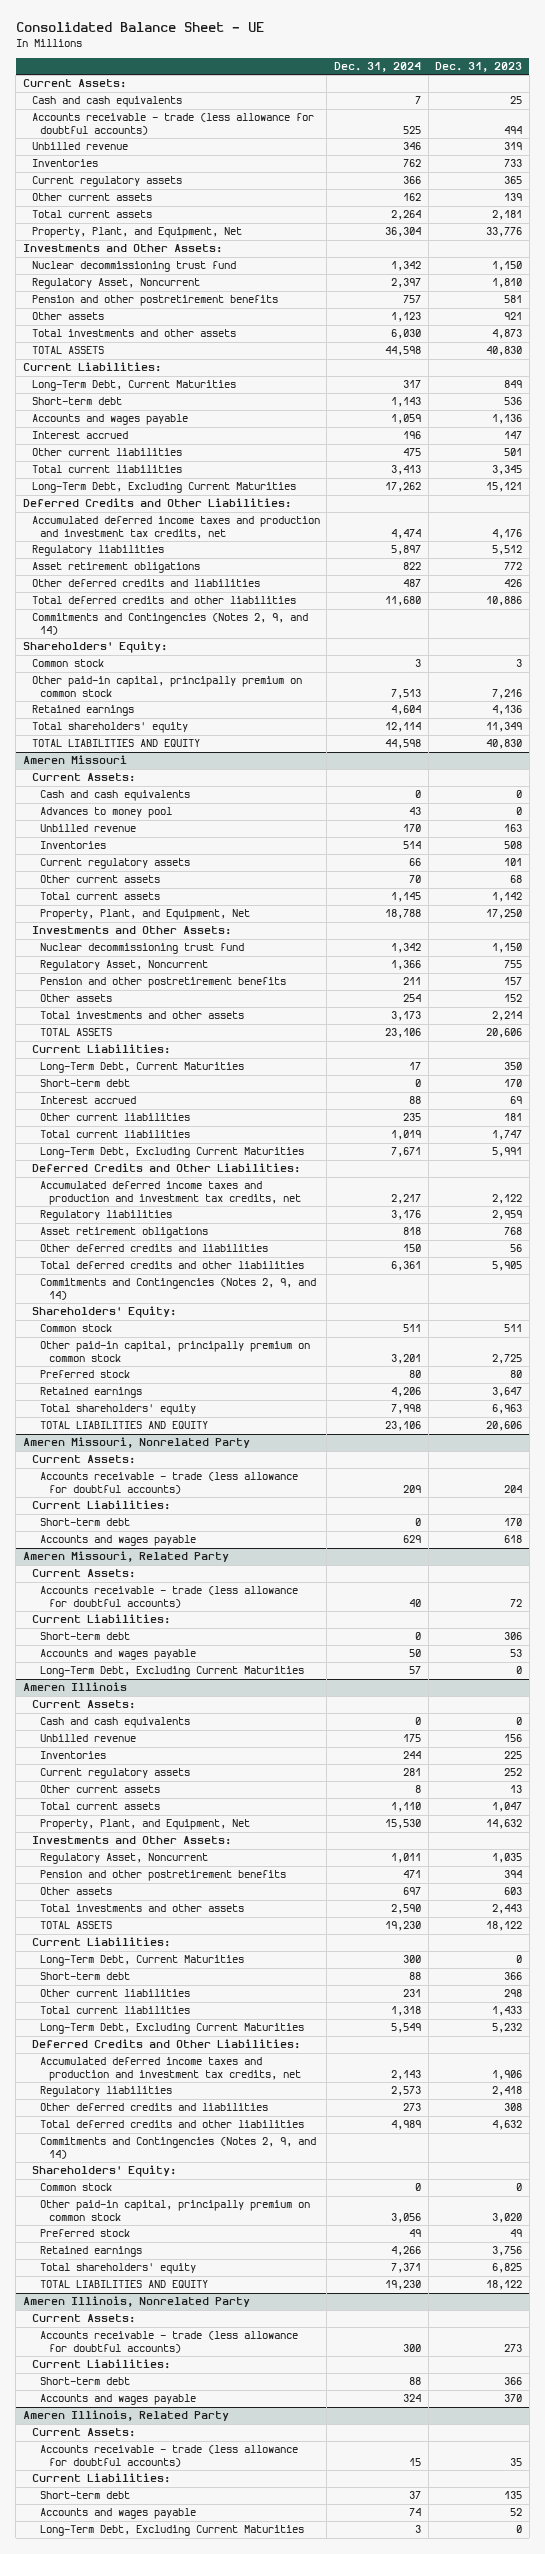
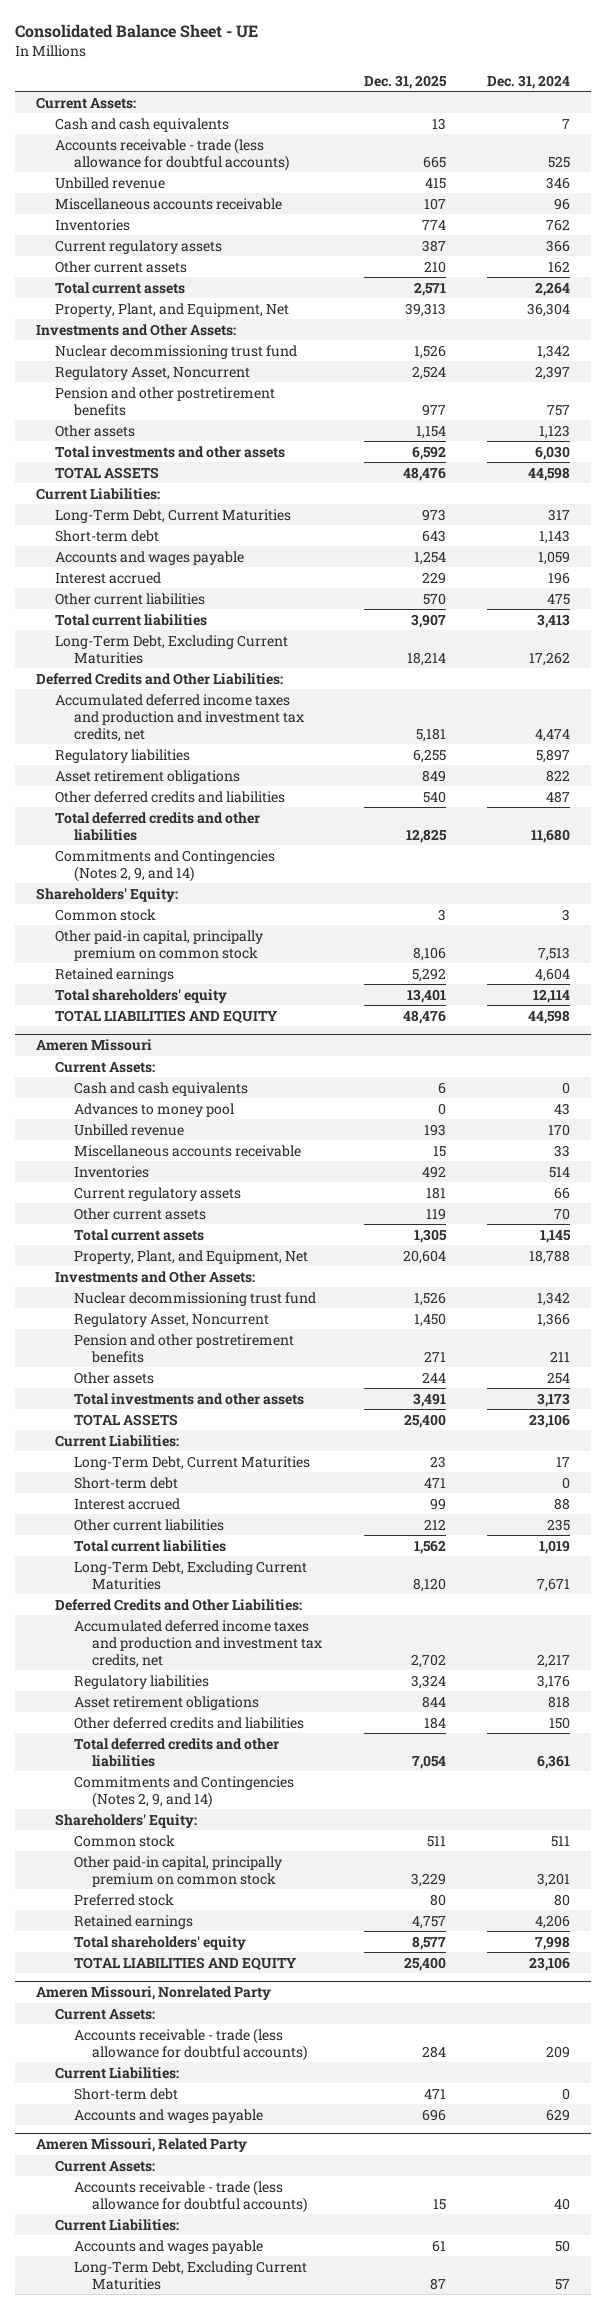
[435,61,523,72] Dec. 31, 2023 -> none
none -> [363,74,447,89] Dec. 31, 2025
none -> [54,197,282,210] Miscellaneous accounts receivable
none -> [73,1144,301,1157] Miscellaneous accounts receivable
[40,1632,131,1641] Short-term debt -> none
[22,1682,127,1692] Ameren Illinois -> none
[31,1700,135,1710] Current Assets: -> none
[40,1717,191,1729] Cash and cash equivalents -> none
[40,1734,137,1743] Unbilled revenue -> none
[40,1751,107,1760] Inventories -> none
[40,1768,191,1780] Current regulatory assets -> none
[40,1785,161,1794] Other current assets -> none
[40,1802,161,1811] Total current assets -> none
[40,1819,251,1831] Property, Plant, and Equipment, Net -> none
[31,1836,231,1846] Investments and Other Assets: -> none
[40,1853,209,1865] Regulatory Asset, Noncurrent -> none
[40,1870,287,1882] Pension and other postretirement benefits -> none
[40,1887,113,1896] Other assets -> none
[40,1904,245,1913] Total investments and other assets -> none
[40,1921,113,1930] TOTAL ASSETS -> none
[31,1937,170,1948] Current Liabilities: -> none
[40,1955,245,1967] Long-Term Debt, Current Maturities -> none
[40,1972,131,1981] Short-term debt -> none
[40,1989,191,1998] Other current liabilities -> none
[40,2006,191,2015] Total current liabilities -> none
[40,2023,305,2035] Long-Term Debt, Excluding Current Maturities -> none
[31,2039,300,2050] Deferred Credits and Other Liabilities: -> none
[40,2057,302,2081] Accumulated deferred income taxes and production and investment tax credits, net -> none
[40,2086,173,2098] Regulatory liabilities -> none
[40,2103,269,2112] Other deferred credits and liabilities -> none
[40,2120,305,2129] Total deferred credits and other liabilities -> none
[40,2137,317,2159] Commitments and Contingencies (Notes 2, 9, and 14) -> none
[31,2165,176,2178] Shareholders' Equity: -> none
[40,2183,113,2192] Common stock -> none
[40,2200,311,2221] Other paid-in capital, principally premium on common stock -> none
[40,2229,131,2238] Preferred stock -> none
[40,2246,143,2258] Retained earnings -> none
[40,2263,197,2275] Total shareholders' equity -> none
[40,2280,209,2289] TOTAL LIABILITIES AND EQUITY -> none
[22,2296,250,2308] Ameren Illinois, Nonrelated Party -> none
[31,2314,135,2324] Current Assets: -> none
[40,2331,299,2353] Accounts receivable - trade (less allowance for doubtful accounts) -> none
[31,2359,170,2370] Current Liabilities: -> none
[40,2377,131,2386] Short-term debt -> none
[40,2394,197,2406] Accounts and wages payable -> none
[22,2410,229,2422] Ameren Illinois, Related Party -> none
[31,2428,135,2438] Current Assets: -> none
[40,2445,299,2467] Accounts receivable - trade (less allowance for doubtful accounts) -> none
[31,2473,170,2484] Current Liabilities: -> none
[40,2491,131,2500] Short-term debt -> none
[40,2508,197,2520] Accounts and wages payable -> none
[40,2525,305,2537] Long-Term Debt, Excluding Current Maturities -> none

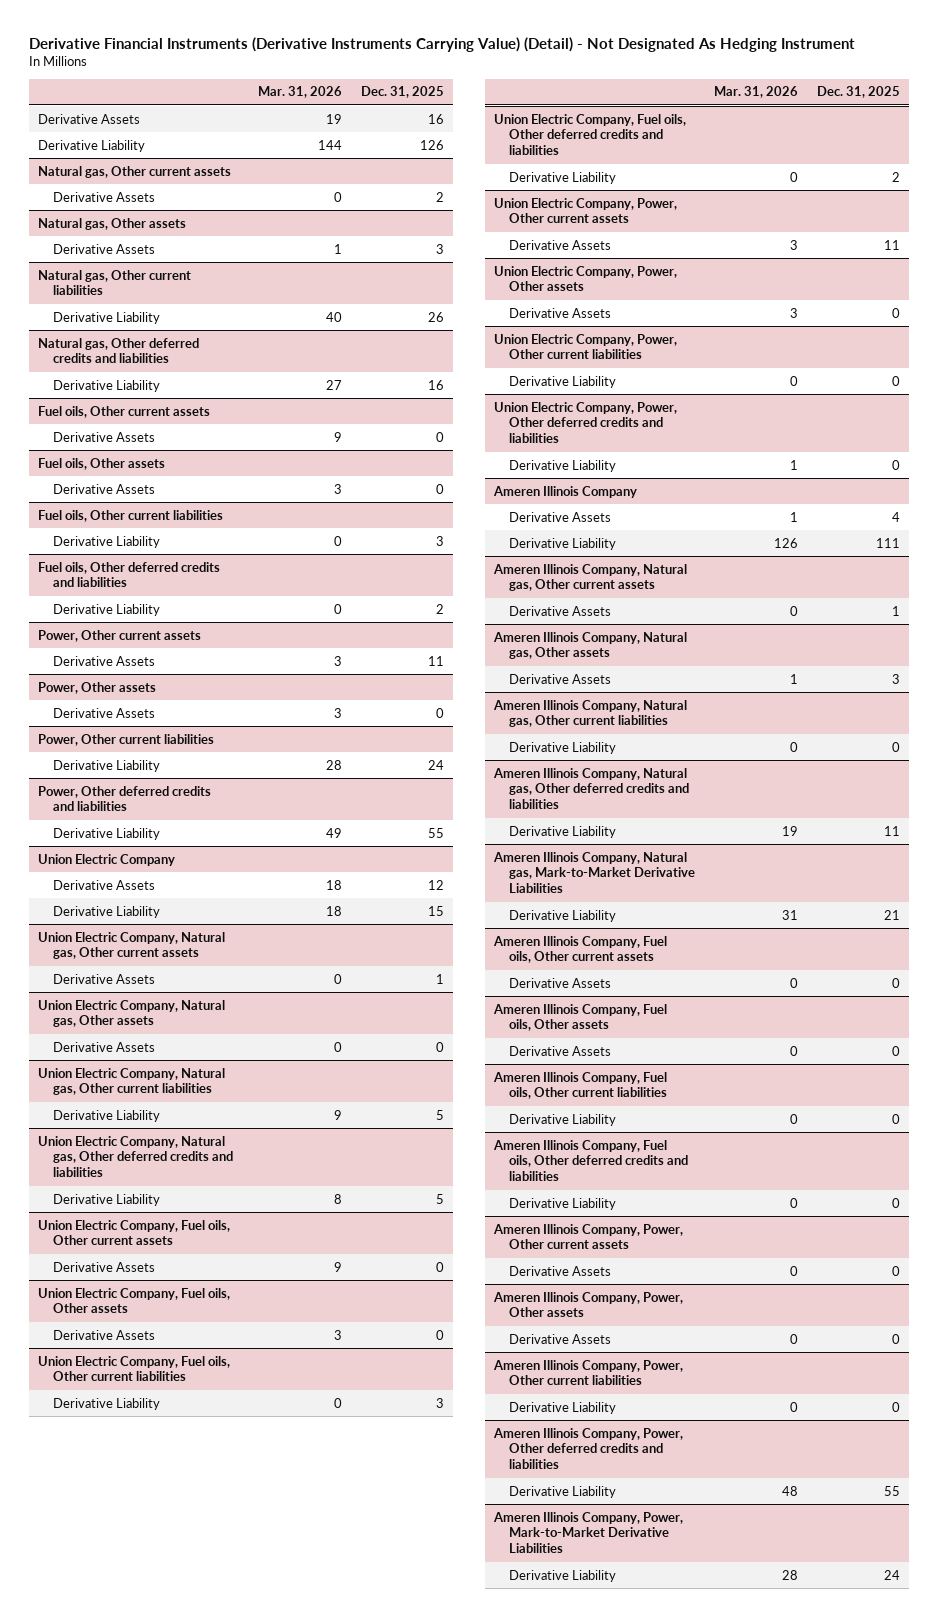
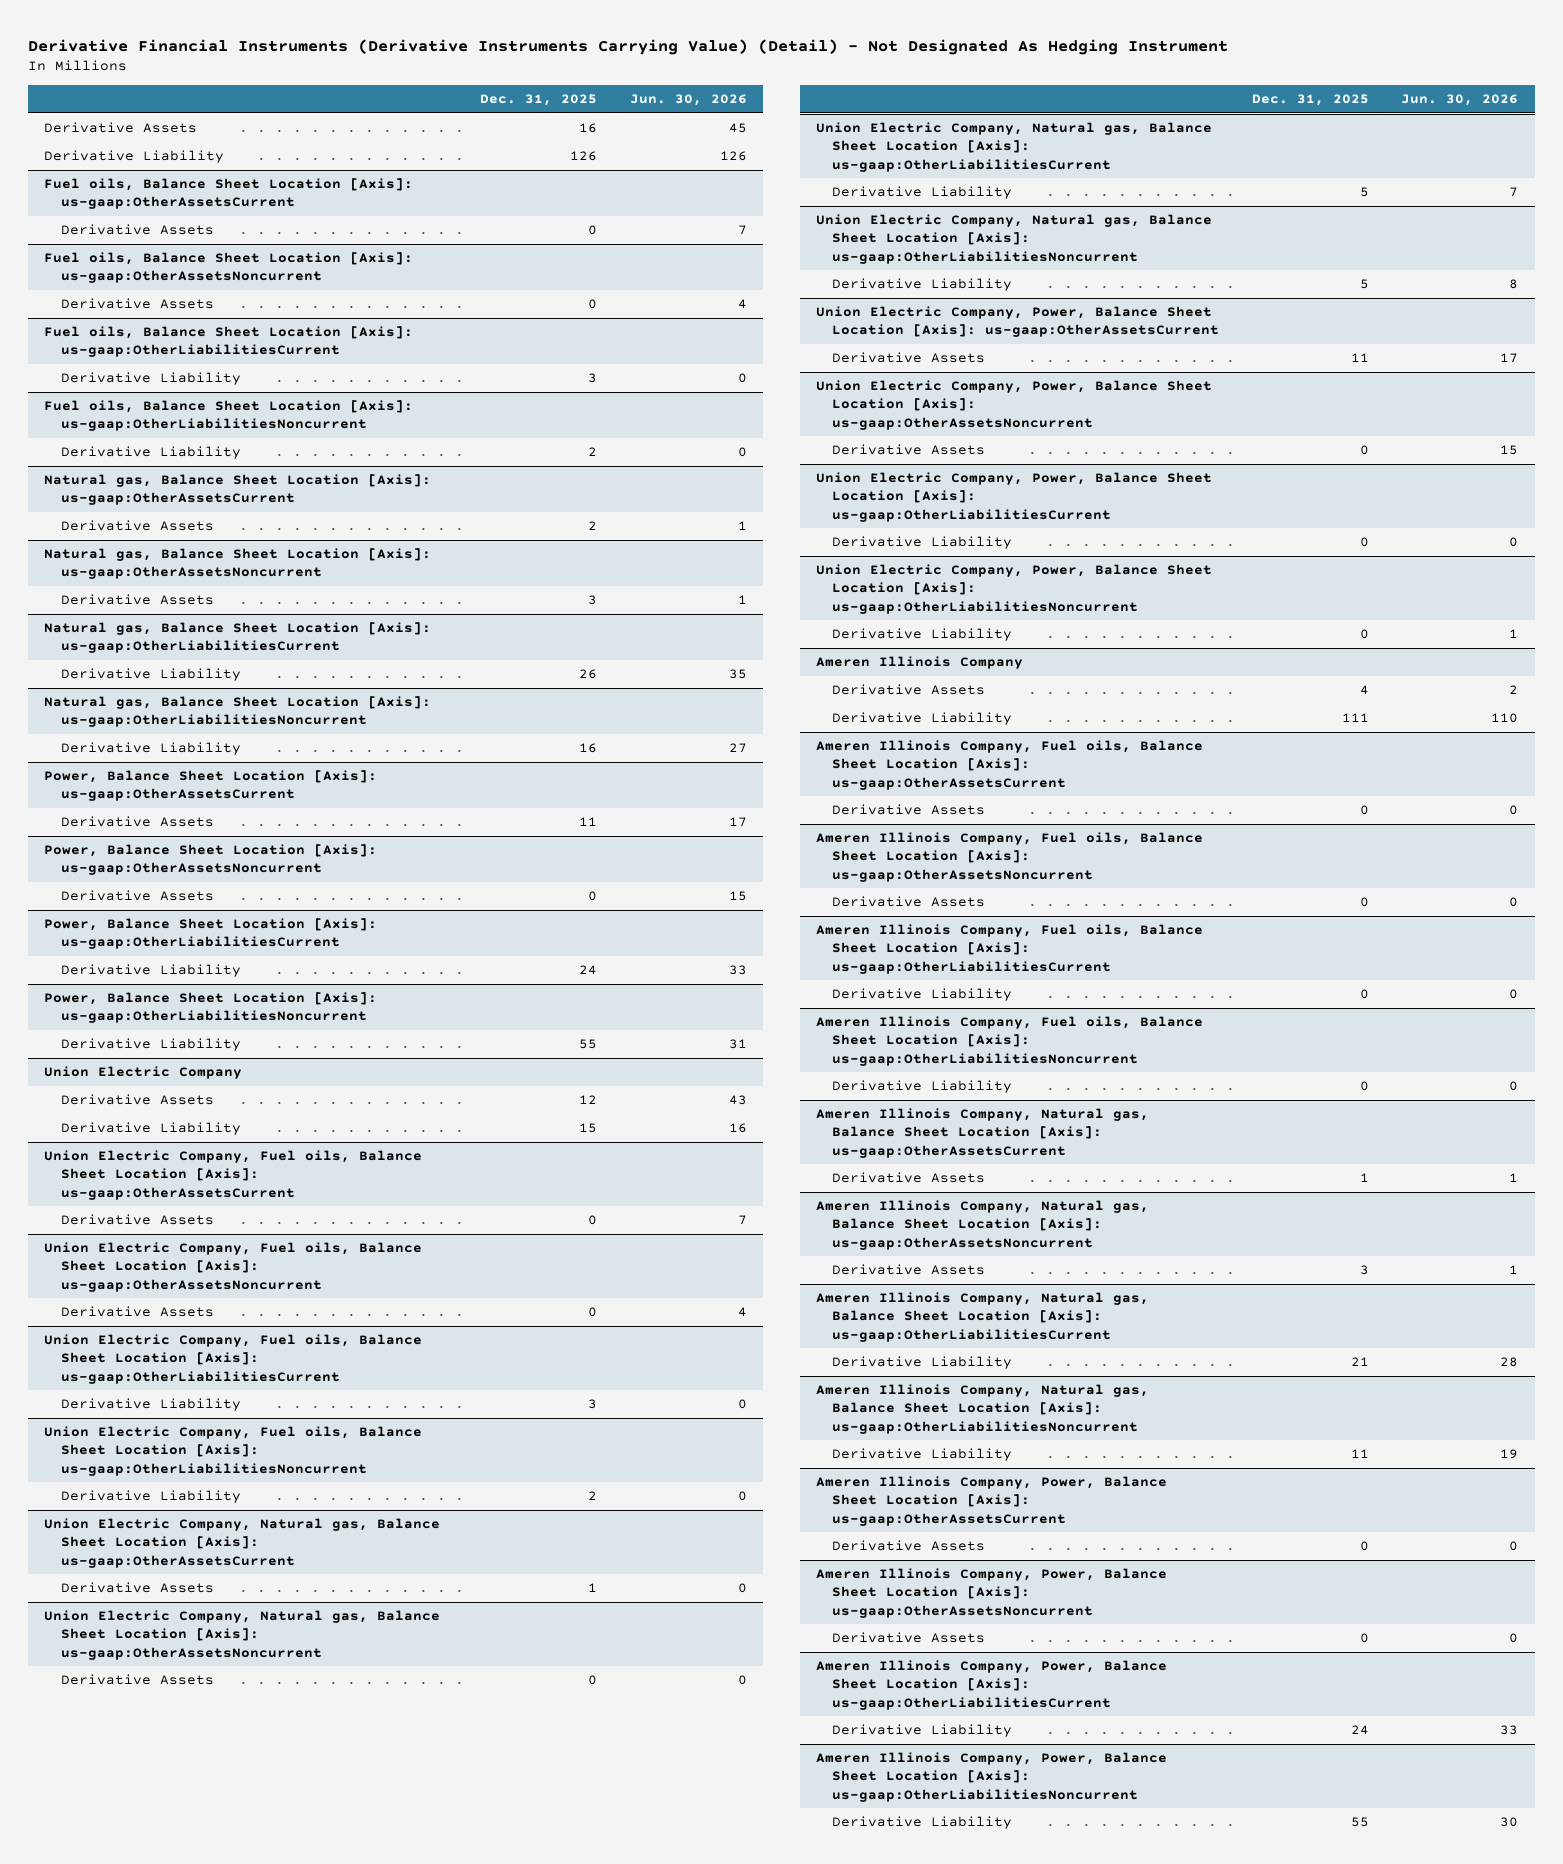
[257,86,342,99] Mar. 31, 2026 -> none
none -> [629,94,747,107] Jun. 30, 2026
[38,165,232,178] Natural gas, Other current assets -> none
[52,191,155,202] Derivative Assets -> none
[38,217,187,230] Natural gas, Other assets -> none
[52,243,155,254] Derivative Assets -> none
[38,269,192,296] Natural gas, Other current liabilities -> none
[52,311,160,324] Derivative Liability -> none
[38,337,200,364] Natural gas, Other deferred credits and liabilities -> none
[52,379,160,392] Derivative Liability -> none
[38,405,211,418] Fuel oils, Other current assets -> none
none -> [44,178,414,210] Fuel oils, Balance Sheet Location [Axis]: us-gaap:OtherAssetsCurrent
[38,457,166,470] Fuel oils, Other assets -> none
none -> [44,252,414,284] Fuel oils, Balance Sheet Location [Axis]: us-gaap:OtherAssetsNoncurrent
[38,509,224,522] Fuel oils, Other current liabilities -> none
none -> [44,326,414,358] Fuel oils, Balance Sheet Location [Axis]: us-gaap:OtherLiabilitiesCurrent
[38,561,221,588] Fuel oils, Other deferred credits and liabilities -> none
none -> [44,400,414,432] Fuel oils, Balance Sheet Location [Axis]: us-gaap:OtherLiabilitiesNoncurrent
[38,629,202,642] Power, Other current assets -> none
none -> [44,474,432,506] Natural gas, Balance Sheet Location [Axis]: us-gaap:OtherAssetsCurrent
none -> [60,520,214,532] Derivative Assets
none -> [44,548,432,580] Natural gas, Balance Sheet Location [Axis]: us-gaap:OtherAssetsNoncurrent
none -> [60,594,214,606] Derivative Assets
none -> [44,622,432,654] Natural gas, Balance Sheet Location [Axis]: us-gaap:OtherLiabilitiesCurrent
none -> [60,668,241,682] Derivative Liability
none -> [44,696,432,728] Natural gas, Balance Sheet Location [Axis]: us-gaap:OtherLiabilitiesNoncurrent
none -> [60,742,241,756] Derivative Liability
none -> [44,770,378,802] Power, Balance Sheet Location [Axis]: us-gaap:OtherAssetsCurrent
[38,681,157,694] Power, Other assets -> none
none -> [44,844,378,876] Power, Balance Sheet Location [Axis]: us-gaap:OtherAssetsNoncurrent
[38,733,215,746] Power, Other current liabilities -> none
none -> [44,918,378,950] Power, Balance Sheet Location [Axis]: us-gaap:OtherLiabilitiesCurrent
[38,785,212,812] Power, Other deferred credits and liabilities -> none
none -> [44,992,378,1024] Power, Balance Sheet Location [Axis]: us-gaap:OtherLiabilitiesNoncurrent
[38,931,226,960] Union Electric Company, Natural gas, Other current assets -> none
[52,973,155,984] Derivative Assets -> none
[38,999,226,1028] Union Electric Company, Natural gas, Other assets -> none
[52,1041,155,1052] Derivative Assets -> none
[38,1067,226,1096] Union Electric Company, Natural gas, Other current liabilities -> none
[52,1109,160,1122] Derivative Liability -> none
[38,1135,233,1178] Union Electric Company, Natural gas, Other deferred credits and liabilities -> none
[52,1193,160,1206] Derivative Liability -> none
[38,1219,231,1246] Union Electric Company, Fuel oils, Other current assets -> none
none -> [44,1150,423,1200] Union Electric Company, Fuel oils, Balance Sheet Location [Axis]: us-gaap:OtherAssetsCurrent
[38,1287,231,1314] Union Electric Company, Fuel oils, Other assets -> none
none -> [44,1242,423,1292] Union Electric Company, Fuel oils, Balance Sheet Location [Axis]: us-gaap:OtherAssetsNoncurrent
[38,1355,231,1382] Union Electric Company, Fuel oils, Other current liabilities -> none
none -> [44,1334,423,1384] Union Electric Company, Fuel oils, Balance Sheet Location [Axis]: us-gaap:OtherLiabilitiesCurrent
[494,113,687,156] Union Electric Company, Fuel oils, Other deferred credits and liabilities -> none
none -> [44,1426,423,1476] Union Electric Company, Fuel oils, Balance Sheet Location [Axis]: us-gaap:OtherLiabilitiesNoncurrent
[494,197,678,224] Union Electric Company, Power, Other current assets -> none
none -> [44,1518,441,1568] Union Electric Company, Natural gas, Balance Sheet Location [Axis]: us-gaap:OtherAssetsCurrent
none -> [60,1582,214,1594] Derivative Assets
none -> [44,1610,441,1660] Union Electric Company, Natural gas, Balance Sheet Location [Axis]: us-gaap:OtherAssetsNoncurrent
none -> [60,1674,214,1686] Derivative Assets
none -> [815,122,1212,172] Union Electric Company, Natural gas, Balance Sheet Location [Axis]: us-gaap:OtherLiabilitiesCurrent
none -> [832,186,1013,200] Derivative Liability
none -> [815,214,1212,264] Union Electric Company, Natural gas, Balance Sheet Location [Axis]: us-gaap:OtherLiabilitiesNoncurrent
none -> [832,278,1013,292] Derivative Liability
none -> [815,306,1220,338] Union Electric Company, Power, Balance Sheet Location [Axis]: us-gaap:OtherAssetsCurrent
[494,265,678,292] Union Electric Company, Power, Other assets -> none
none -> [815,380,1212,430] Union Electric Company, Power, Balance Sheet Location [Axis]: us-gaap:OtherAssetsNoncurrent
[494,333,678,360] Union Electric Company, Power, Other current liabilities -> none
none -> [815,472,1212,522] Union Electric Company, Power, Balance Sheet Location [Axis]: us-gaap:OtherLiabilitiesCurrent
[494,401,678,444] Union Electric Company, Power, Other deferred credits and liabilities -> none
none -> [815,564,1212,614] Union Electric Company, Power, Balance Sheet Location [Axis]: us-gaap:OtherLiabilitiesNoncurrent
[493,563,688,592] Ameren Illinois Company, Natural gas, Other current assets -> none
[508,605,611,616] Derivative Assets -> none
[493,631,688,660] Ameren Illinois Company, Natural gas, Other assets -> none
[508,673,611,684] Derivative Assets -> none
[493,699,688,728] Ameren Illinois Company, Natural gas, Other current liabilities -> none
[508,741,616,754] Derivative Liability -> none
[493,767,689,810] Ameren Illinois Company, Natural gas, Other deferred credits and liabilities -> none
[508,825,616,838] Derivative Liability -> none
[493,851,695,894] Ameren Illinois Company, Natural gas, Mark-to-Market Derivative Liabilities -> none
[508,909,616,922] Derivative Liability -> none
[493,935,668,964] Ameren Illinois Company, Fuel oils, Other current assets -> none
none -> [815,740,1203,790] Ameren Illinois Company, Fuel oils, Balance Sheet Location [Axis]: us-gaap:OtherAssetsCurrent
[493,1003,668,1032] Ameren Illinois Company, Fuel oils, Other assets -> none
none -> [815,832,1203,882] Ameren Illinois Company, Fuel oils, Balance Sheet Location [Axis]: us-gaap:OtherAssetsNoncurrent
[493,1071,668,1100] Ameren Illinois Company, Fuel oils, Other current liabilities -> none
none -> [815,924,1203,974] Ameren Illinois Company, Fuel oils, Balance Sheet Location [Axis]: us-gaap:OtherLiabilitiesCurrent
[493,1139,688,1182] Ameren Illinois Company, Fuel oils, Other deferred credits and liabilities -> none
none -> [815,1016,1203,1066] Ameren Illinois Company, Fuel oils, Balance Sheet Location [Axis]: us-gaap:OtherLiabilitiesNoncurrent
[493,1223,684,1250] Ameren Illinois Company, Power, Other current assets -> none
none -> [815,1108,1149,1158] Ameren Illinois Company, Natural gas, Balance Sheet Location [Axis]: us-gaap:OtherAssetsCurrent
none -> [832,1172,986,1184] Derivative Assets
none -> [815,1200,1149,1250] Ameren Illinois Company, Natural gas, Balance Sheet Location [Axis]: us-gaap:OtherAssetsNoncurrent
none -> [832,1264,986,1276] Derivative Assets
none -> [815,1292,1149,1342] Ameren Illinois Company, Natural gas, Balance Sheet Location [Axis]: us-gaap:OtherLiabilitiesCurrent
none -> [832,1356,1013,1370] Derivative Liability
none -> [815,1384,1149,1434] Ameren Illinois Company, Natural gas, Balance Sheet Location [Axis]: us-gaap:OtherLiabilitiesNoncurrent
none -> [832,1448,1013,1462] Derivative Liability
none -> [815,1476,1167,1526] Ameren Illinois Company, Power, Balance Sheet Location [Axis]: us-gaap:OtherAssetsCurrent
[493,1291,684,1318] Ameren Illinois Company, Power, Other assets -> none
none -> [815,1568,1167,1618] Ameren Illinois Company, Power, Balance Sheet Location [Axis]: us-gaap:OtherAssetsNoncurrent
[493,1359,684,1386] Ameren Illinois Company, Power, Other current liabilities -> none
[508,1401,616,1414] Derivative Liability -> none
[493,1427,684,1470] Ameren Illinois Company, Power, Other deferred credits and liabilities -> none
[508,1485,616,1498] Derivative Liability -> none
[493,1511,684,1554] Ameren Illinois Company, Power, Mark-to-Market Derivative Liabilities -> none
none -> [815,1660,1167,1710] Ameren Illinois Company, Power, Balance Sheet Location [Axis]: us-gaap:OtherLiabilitiesCurrent
none -> [815,1752,1167,1802] Ameren Illinois Company, Power, Balance Sheet Location [Axis]: us-gaap:OtherLiabilitiesNoncurrent
none -> [832,1816,1013,1830] Derivative Liability

